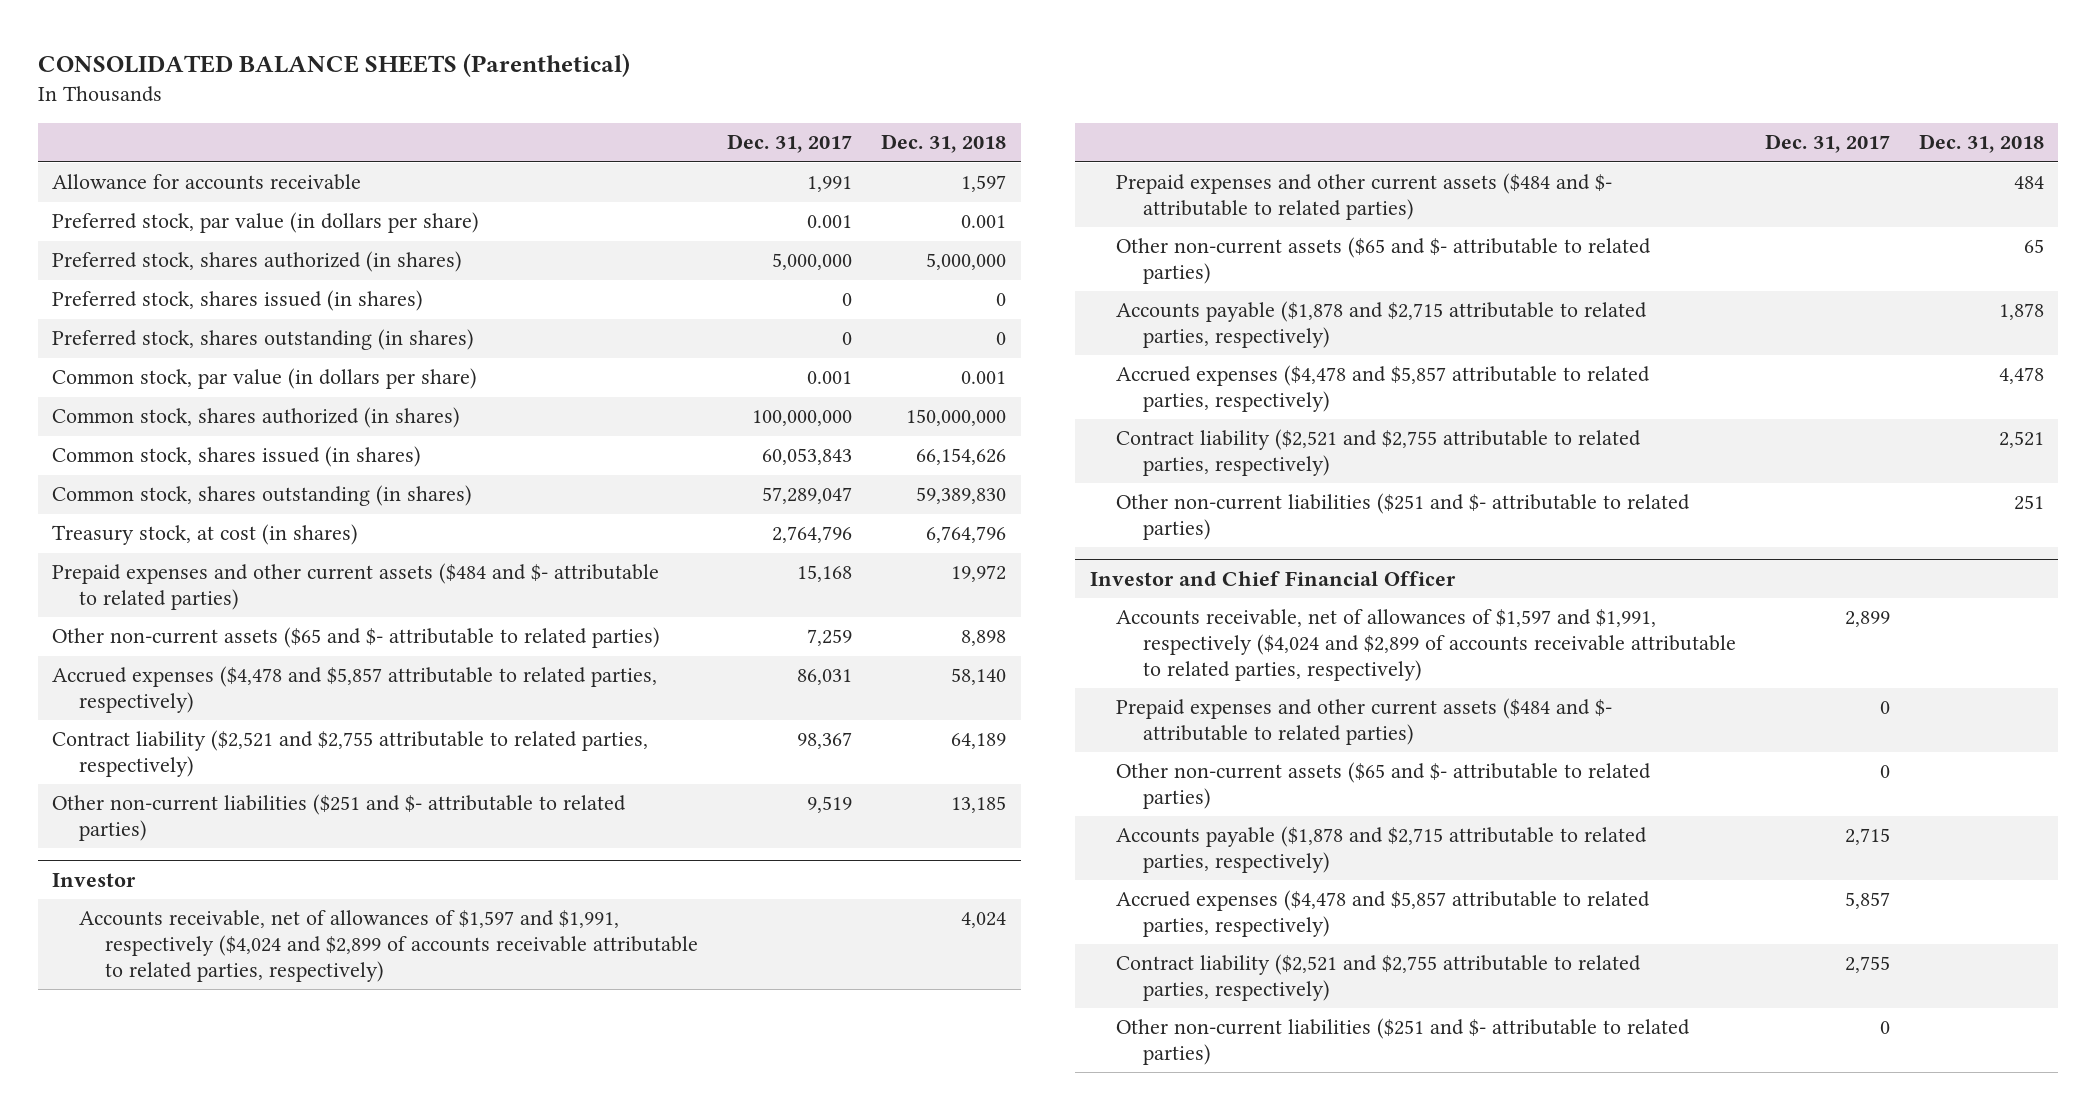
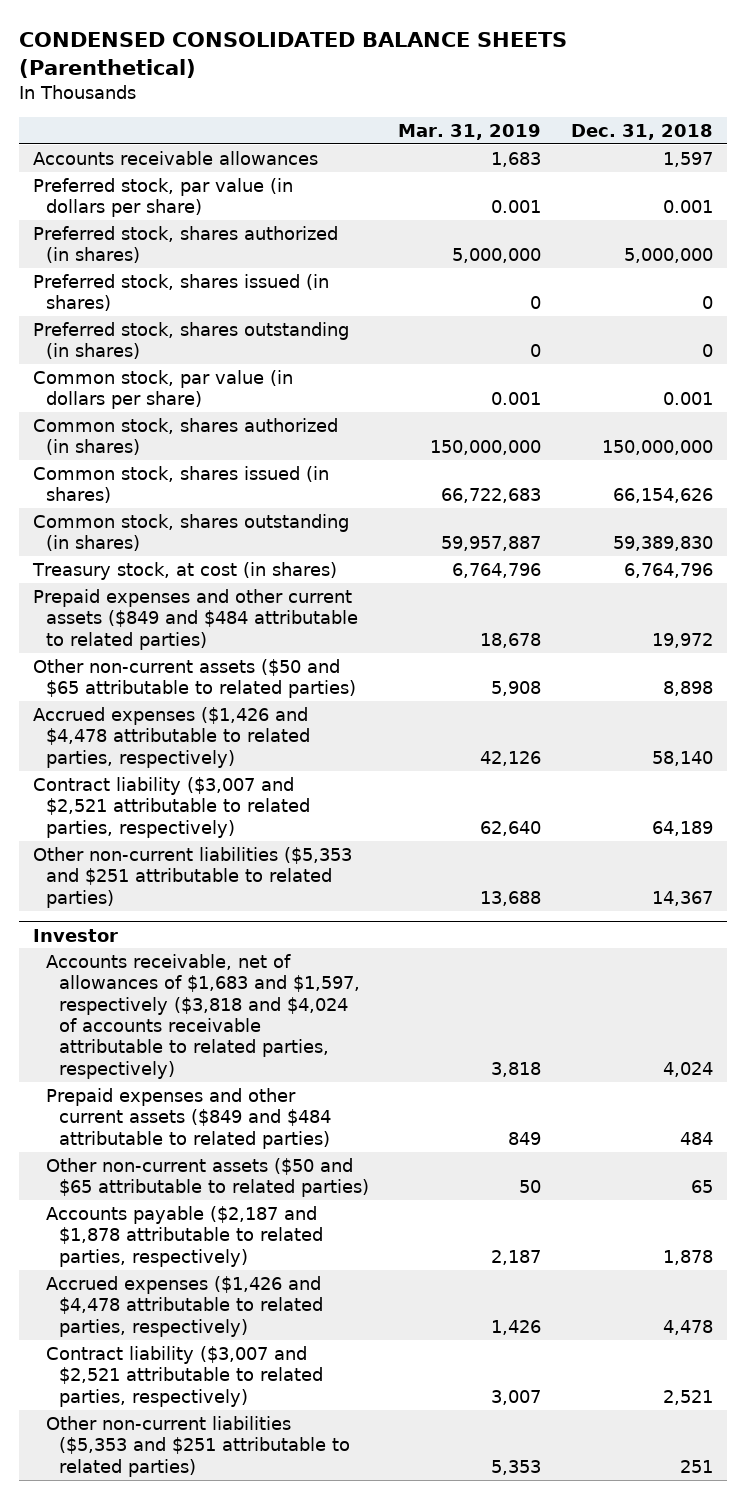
[37,52,630,77] CONSOLIDATED BALANCE SHEETS (Parenthetical) -> [18,31,567,78] CONDENSED CONSOLIDATED BALANCE SHEETS (Parenthetical)
[727,134,853,154] Dec. 31, 2017 -> none
none -> [398,123,542,140] Mar. 31, 2019
[52,174,362,191] Allowance for accounts receivable -> [33,150,319,165] Accounts receivable allowances
[52,563,660,611] Prepaid expenses and other current assets ($484 and $- attributable to related parties) -> [33,588,359,650] Prepaid expenses and other current assets ($849 and $484 attributable to related parties)
[52,627,661,649] Other non-current assets ($65 and $- attributable to related parties) -> [33,658,357,699] Other non-current assets ($50 and $65 attributable to related parties)
[52,666,658,714] Accrued expenses ($4,478 and $5,857 attributable to related parties, respectively) -> [33,706,311,768] Accrued expenses ($1,426 and $4,478 attributable to related parties, respectively)
[52,730,649,778] Contract liability ($2,521 and $2,755 attributable to related parties, respectively) -> [33,776,311,838] Contract liability ($3,007 and $2,521 attributable to related parties, respectively)
[52,794,627,842] Other non-current liabilities ($251 and $- attributable to related parties) -> [33,846,353,908] Other non-current liabilities ($5,353 and $251 attributable to related parties)
[951,796,1007,814] 13,185 -> [651,890,713,906] 14,367
[1089,571,1456,587] Investor and Chief Financial Officer -> none
[1116,609,1736,682] Accounts receivable, net of allowances of $1,597 and $1,991, respectively ($4,024 and $2,899 of accounts receivable attributable to related parties, respectively) -> none
[1116,698,1613,746] Prepaid expenses and other current assets ($484 and $- attributable to related parties) -> none
[1116,762,1652,810] Other non-current assets ($65 and $- attributable to related parties) -> none
[1116,826,1648,874] Accounts payable ($1,878 and $2,715 attributable to related parties, respectively) -> none
[1116,890,1651,938] Accrued expenses ($4,478 and $5,857 attributable to related parties, respectively) -> none
[1116,954,1642,1002] Contract liability ($2,521 and $2,755 attributable to related parties, respectively) -> none
[1116,1018,1691,1066] Other non-current liabilities ($251 and $- attributable to related parties) -> none
[78,910,698,983] Accounts receivable, net of allowances of $1,597 and $1,991, respectively ($4,024 and $2,899 of accounts receivable attributable to related parties, respectively) -> [46,953,361,1079] Accounts receivable, net of allowances of $1,683 and $1,597, respectively ($3,818 and $4,024 of accounts receivable attributable to related parties, respectively)
[1116,173,1613,221] Prepaid expenses and other current assets ($484 and $- attributable to related parties) -> [46,1087,332,1149] Prepaid expenses and other current assets ($849 and $484 attributable to related parties)
[1116,237,1652,285] Other non-current assets ($65 and $- attributable to related parties) -> [46,1157,370,1198] Other non-current assets ($50 and $65 attributable to related parties)
[1116,301,1648,349] Accounts payable ($1,878 and $2,715 attributable to related parties, respectively) -> [46,1205,324,1267] Accounts payable ($2,187 and $1,878 attributable to related parties, respectively)
[1116,365,1651,413] Accrued expenses ($4,478 and $5,857 attributable to related parties, respectively) -> [46,1275,324,1337] Accrued expenses ($1,426 and $4,478 attributable to related parties, respectively)
[1116,429,1642,477] Contract liability ($2,521 and $2,755 attributable to related parties, respectively) -> [46,1345,324,1407] Contract liability ($3,007 and $2,521 attributable to related parties, respectively)
[1116,493,1691,541] Other non-current liabilities ($251 and $- attributable to related parties) -> [46,1415,351,1477] Other non-current liabilities ($5,353 and $251 attributable to related parties)

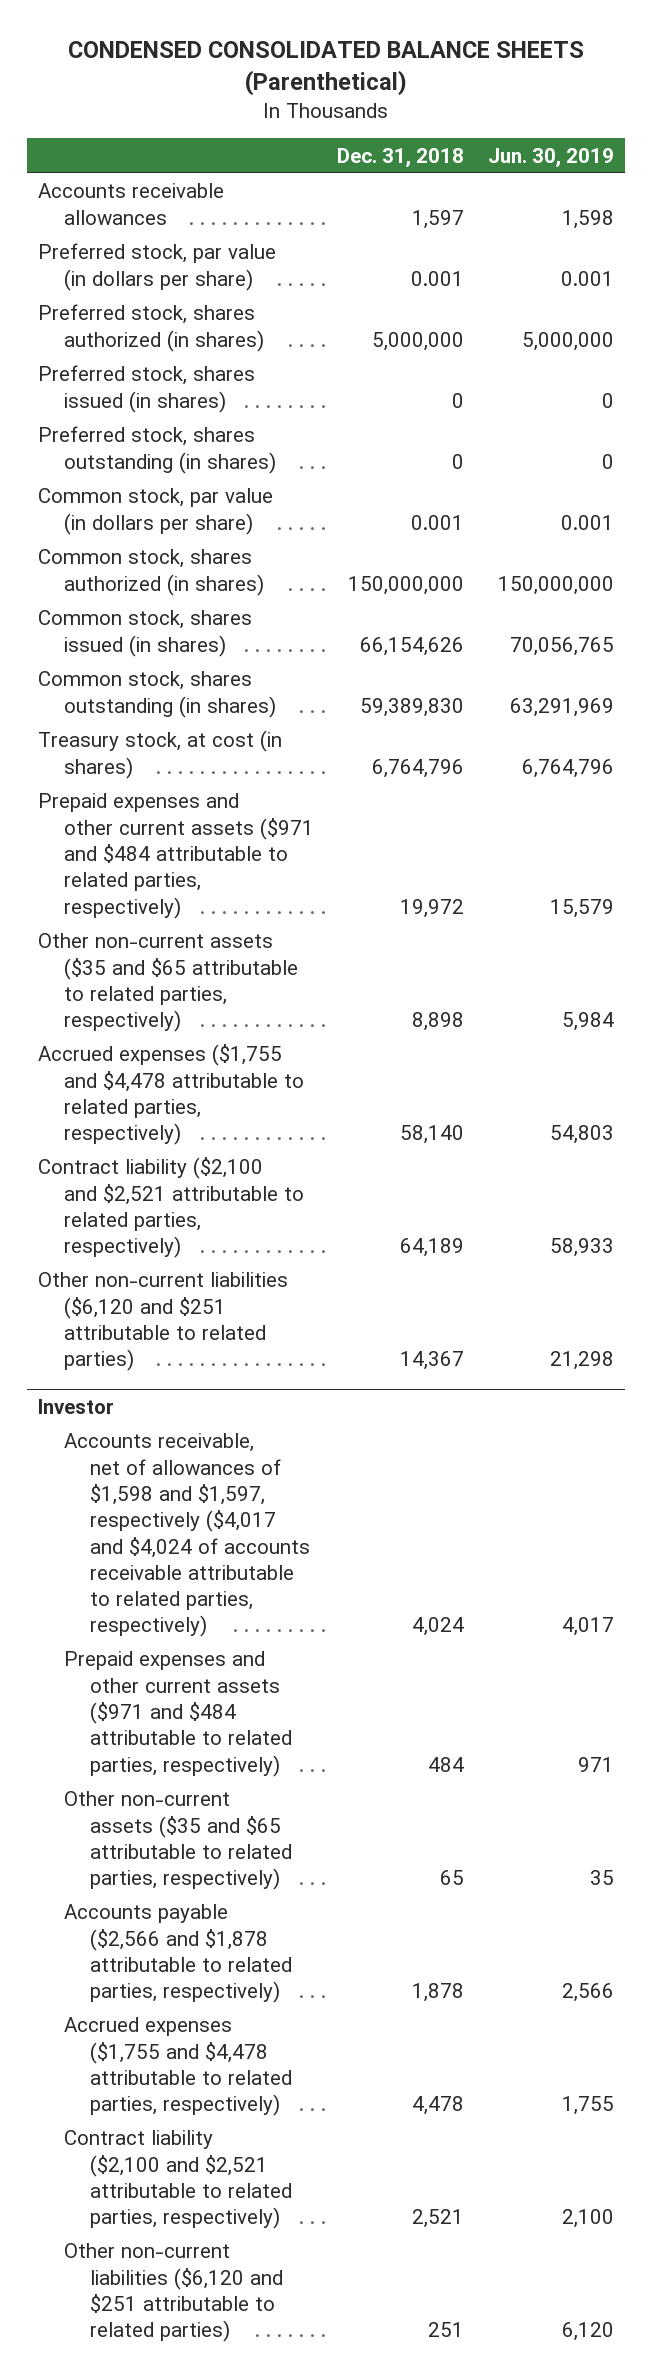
[398,123,542,140] Mar. 31, 2019 -> none
none -> [487,147,614,167] Jun. 30, 2019
[33,588,359,650] Prepaid expenses and other current assets ($849 and $484 attributable to related parties) -> [38,793,315,919] Prepaid expenses and other current assets ($971 and $484 attributable to related parties, respectively)
[33,658,357,699] Other non-current assets ($50 and $65 attributable to related parties) -> [38,933,299,1033] Other non-current assets ($35 and $65 attributable to related parties, respectively)
[33,706,311,768] Accrued expenses ($1,426 and $4,478 attributable to related parties, respectively) -> [38,1044,305,1146] Accrued expenses ($1,755 and $4,478 attributable to related parties, respectively)
[33,776,311,838] Contract liability ($3,007 and $2,521 attributable to related parties, respectively) -> [38,1157,305,1259] Contract liability ($2,100 and $2,521 attributable to related parties, respectively)
[33,846,353,908] Other non-current liabilities ($5,353 and $251 attributable to related parties) -> [38,1272,289,1372] Other non-current liabilities ($6,120 and $251 attributable to related parties)
[46,953,361,1079] Accounts receivable, net of allowances of $1,683 and $1,597, respectively ($3,818 and $4,024 of accounts receivable attributable to related parties, respectively) -> [64,1433,311,1638] Accounts receivable, net of allowances of $1,598 and $1,597, respectively ($4,017 and $4,024 of accounts receivable attributable to related parties, respectively)
[46,1087,332,1149] Prepaid expenses and other current assets ($849 and $484 attributable to related parties) -> [64,1651,293,1777] Prepaid expenses and other current assets ($971 and $484 attributable to related parties, respectively)
[46,1157,370,1198] Other non-current assets ($50 and $65 attributable to related parties) -> [64,1791,293,1891] Other non-current assets ($35 and $65 attributable to related parties, respectively)
[46,1205,324,1267] Accounts payable ($2,187 and $1,878 attributable to related parties, respectively) -> [64,1904,293,2004] Accounts payable ($2,566 and $1,878 attributable to related parties, respectively)
[46,1275,324,1337] Accrued expenses ($1,426 and $4,478 attributable to related parties, respectively) -> [64,2017,293,2117] Accrued expenses ($1,755 and $4,478 attributable to related parties, respectively)
[46,1345,324,1407] Contract liability ($3,007 and $2,521 attributable to related parties, respectively) -> [64,2130,293,2230] Contract liability ($2,100 and $2,521 attributable to related parties, respectively)
[46,1415,351,1477] Other non-current liabilities ($5,353 and $251 attributable to related parties) -> [64,2243,284,2343] Other non-current liabilities ($6,120 and $251 attributable to related parties)

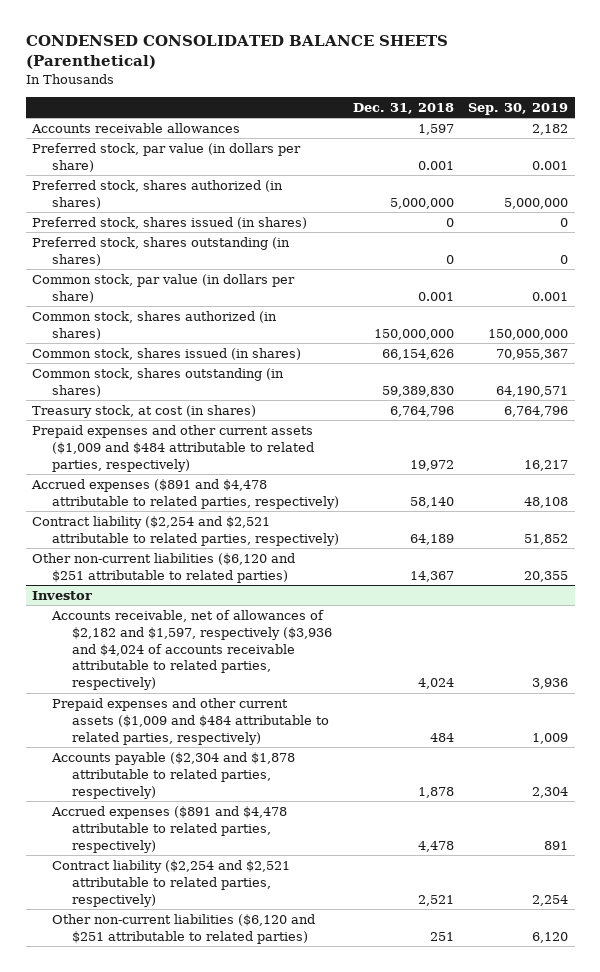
[487,147,614,167] Jun. 30, 2019 -> none
none -> [467,102,568,115] Sep. 30, 2019
[38,933,299,1033] Other non-current assets ($35 and $65 attributable to related parties, respectively) -> none
[38,793,315,919] Prepaid expenses and other current assets ($971 and $484 attributable to related parties, respectively) -> [32,424,315,472] Prepaid expenses and other current assets ($1,009 and $484 attributable to related parties, respectively)
[38,1044,305,1146] Accrued expenses ($1,755 and $4,478 attributable to related parties, respectively) -> [31,478,340,509] Accrued expenses ($891 and $4,478 attributable to related parties, respectively)
[38,1157,305,1259] Contract liability ($2,100 and $2,521 attributable to related parties, respectively) -> [32,515,340,546] Contract liability ($2,254 and $2,521 attributable to related parties, respectively)
[64,1791,293,1891] Other non-current assets ($35 and $65 attributable to related parties, respectively) -> none
[64,1433,311,1638] Accounts receivable, net of allowances of $1,598 and $1,597, respectively ($4,017 and $4,024 of accounts receivable attributable to related parties, respectively) -> [51,609,332,691] Accounts receivable, net of allowances of $2,182 and $1,597, respectively ($3,936 and $4,024 of accounts receivable attributable to related parties, respectively)
[64,1651,293,1777] Prepaid expenses and other current assets ($971 and $484 attributable to related parties, respectively) -> [52,697,329,745] Prepaid expenses and other current assets ($1,009 and $484 attributable to related parties, respectively)
[64,1904,293,2004] Accounts payable ($2,566 and $1,878 attributable to related parties, respectively) -> [51,751,296,799] Accounts payable ($2,304 and $1,878 attributable to related parties, respectively)
[64,2017,293,2117] Accrued expenses ($1,755 and $4,478 attributable to related parties, respectively) -> [51,805,288,853] Accrued expenses ($891 and $4,478 attributable to related parties, respectively)
[64,2130,293,2230] Contract liability ($2,100 and $2,521 attributable to related parties, respectively) -> [52,859,291,907] Contract liability ($2,254 and $2,521 attributable to related parties, respectively)

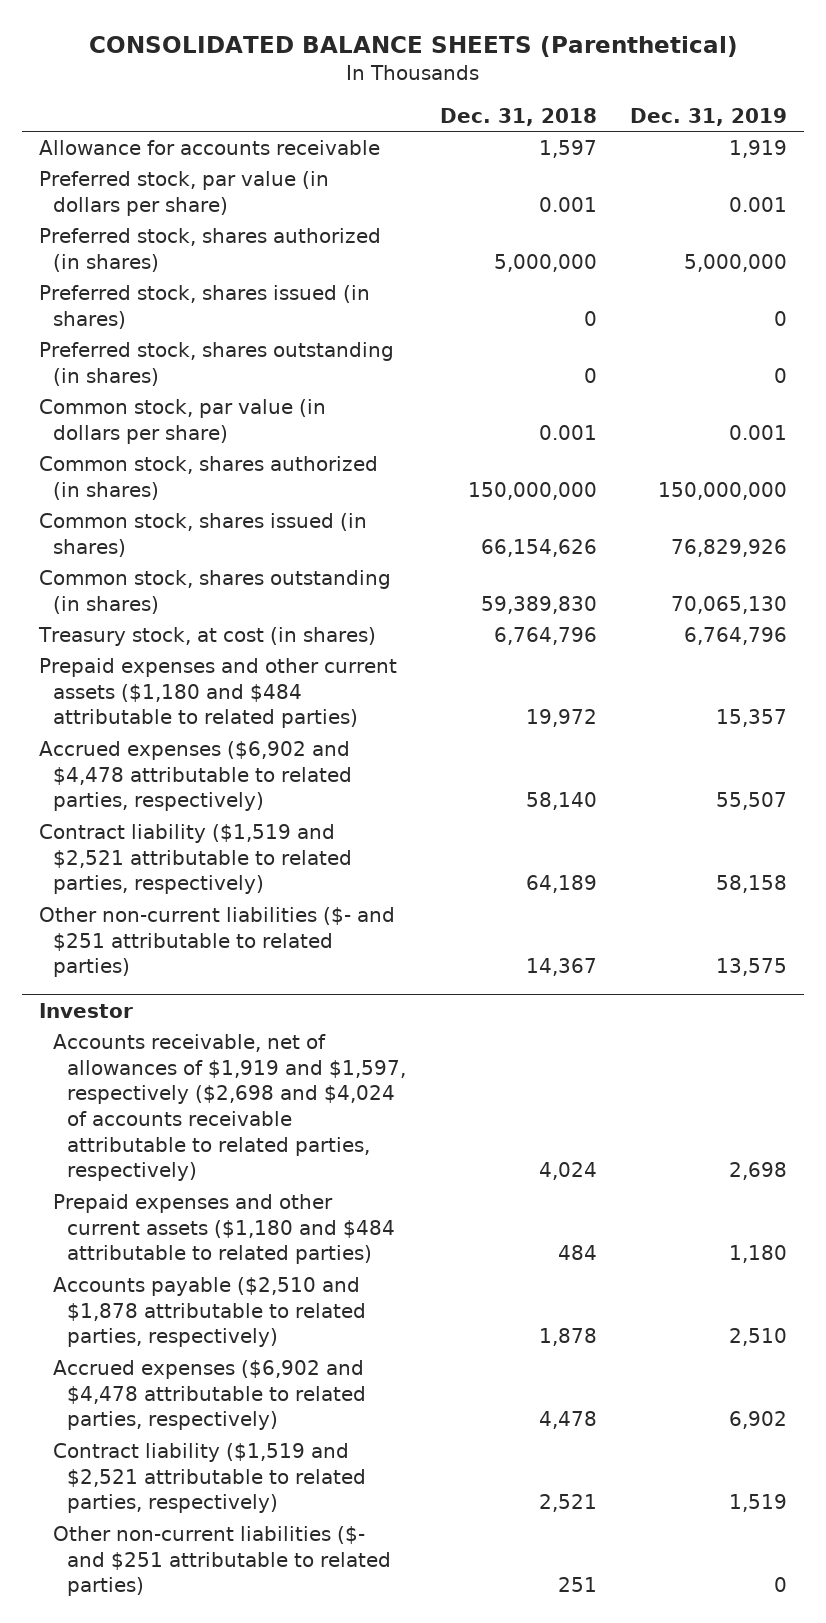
[25,34,448,70] CONDENSED CONSOLIDATED BALANCE SHEETS (Parenthetical) -> [89,36,739,58] CONSOLIDATED BALANCE SHEETS (Parenthetical)
[467,102,568,115] Sep. 30, 2019 -> none
none -> [630,108,788,127] Dec. 31, 2019
[31,122,241,133] Accounts receivable allowances -> [39,139,381,155] Allowance for accounts receivable
[32,424,315,472] Prepaid expenses and other current assets ($1,009 and $484 attributable to related parties, respectively) -> [39,657,398,729] Prepaid expenses and other current assets ($1,180 and $484 attributable to related parties)
[31,478,340,509] Accrued expenses ($891 and $4,478 attributable to related parties, respectively) -> [39,740,353,812] Accrued expenses ($6,902 and $4,478 attributable to related parties, respectively)
[32,515,340,546] Contract liability ($2,254 and $2,521 attributable to related parties, respectively) -> [39,823,353,895] Contract liability ($1,519 and $2,521 attributable to related parties, respectively)
[32,552,296,583] Other non-current liabilities ($6,120 and $251 attributable to related parties) -> [39,906,396,978] Other non-current liabilities ($- and $251 attributable to related parties)
[51,609,332,691] Accounts receivable, net of allowances of $2,182 and $1,597, respectively ($3,936 and $4,024 of accounts receivable attributable to related parties, respectively) -> [53,1033,407,1182] Accounts receivable, net of allowances of $1,919 and $1,597, respectively ($2,698 and $4,024 of accounts receivable attributable to related parties, respectively)
[52,697,329,745] Prepaid expenses and other current assets ($1,009 and $484 attributable to related parties, respectively) -> [53,1193,396,1265] Prepaid expenses and other current assets ($1,180 and $484 attributable to related parties)
[51,751,296,799] Accounts payable ($2,304 and $1,878 attributable to related parties, respectively) -> [53,1276,367,1348] Accounts payable ($2,510 and $1,878 attributable to related parties, respectively)
[51,805,288,853] Accrued expenses ($891 and $4,478 attributable to related parties, respectively) -> [53,1359,367,1431] Accrued expenses ($6,902 and $4,478 attributable to related parties, respectively)
[52,859,291,907] Contract liability ($2,254 and $2,521 attributable to related parties, respectively) -> [53,1442,367,1514] Contract liability ($1,519 and $2,521 attributable to related parties, respectively)
[52,913,316,944] Other non-current liabilities ($6,120 and $251 attributable to related parties) -> [53,1525,392,1597] Other non-current liabilities ($- and $251 attributable to related parties)

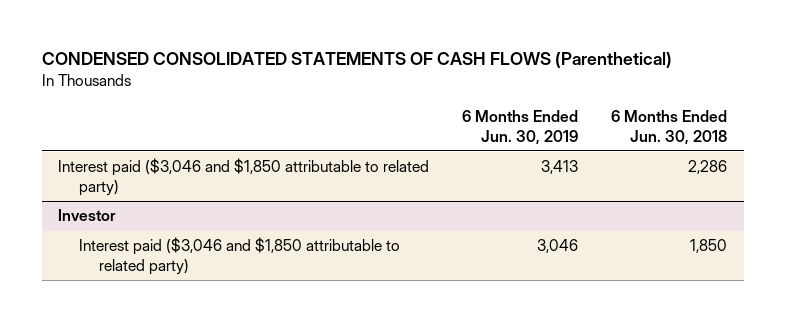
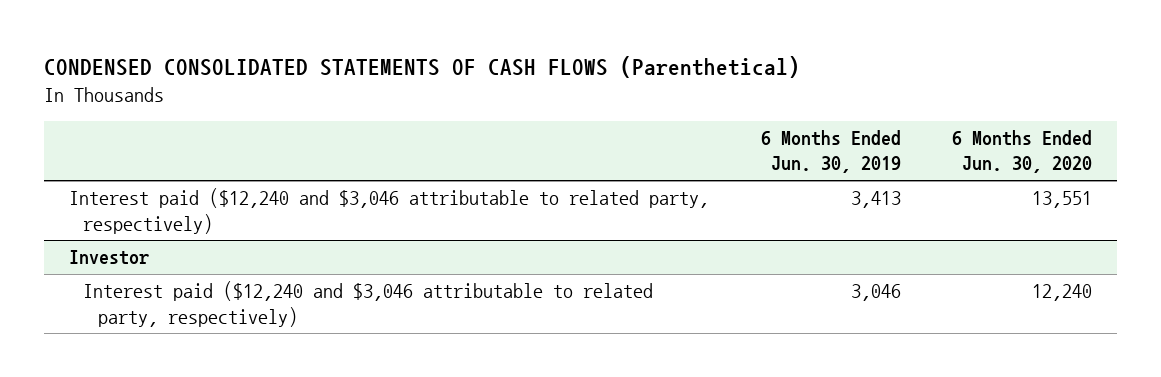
[611,109,728,145] 6 Months Ended Jun. 30, 2018 -> none
none -> [951,130,1092,174] 6 Months Ended Jun. 30, 2020
[58,158,430,197] Interest paid ($3,046 and $1,850 attributable to related party) -> [69,188,710,234] Interest paid ($12,240 and $3,046 attributable to related party, respectively)
[78,237,400,276] Interest paid ($3,046 and $1,850 attributable to related party) -> [83,281,654,327] Interest paid ($12,240 and $3,046 attributable to related party, respectively)

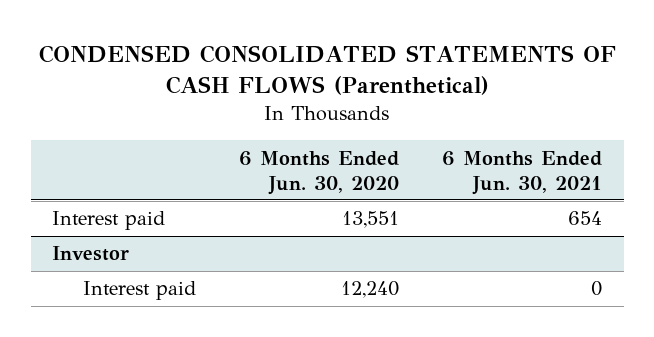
[760,130,901,174] 6 Months Ended Jun. 30, 2019 -> none
none -> [442,150,603,195] 6 Months Ended Jun. 30, 2021
[69,188,710,234] Interest paid ($12,240 and $3,046 attributable to related party, respectively) -> [52,211,166,231] Interest paid
[83,281,654,327] Interest paid ($12,240 and $3,046 attributable to related party, respectively) -> [83,281,197,301] Interest paid

